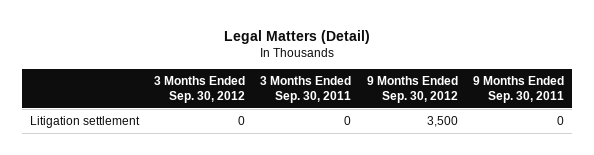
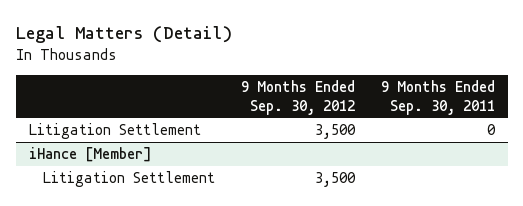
[153,76,245,103] 3 Months Ended Sep. 30, 2012 -> none
[260,76,352,103] 3 Months Ended Sep. 30, 2011 -> none
[29,116,140,129] Litigation settlement -> [28,123,201,140] Litigation Settlement
none -> [28,147,152,163] iHance [Member]
none -> [42,171,215,188] Litigation Settlement

